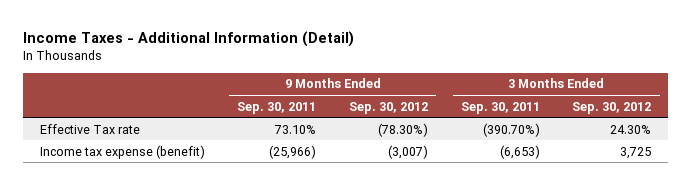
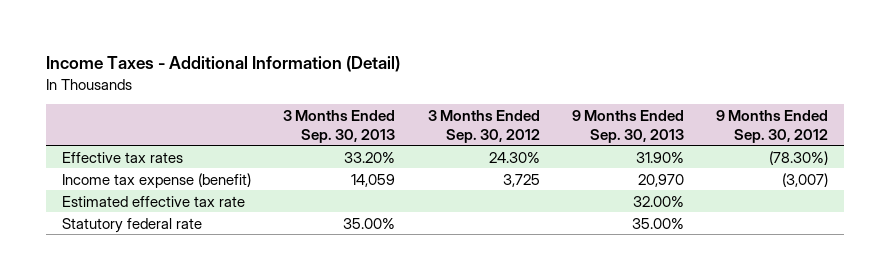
[237,101,317,114] Sep. 30, 2011 -> none
[460,101,540,114] Sep. 30, 2011 -> none
none -> [283,109,396,143] 3 Months Ended Sep. 30, 2013
none -> [571,109,684,143] 9 Months Ended Sep. 30, 2013
[39,123,140,134] Effective Tax rate -> [62,151,184,163] Effective tax rates
none -> [62,195,246,207] Estimated effective tax rate
none -> [62,217,203,233] Statutory federal rate

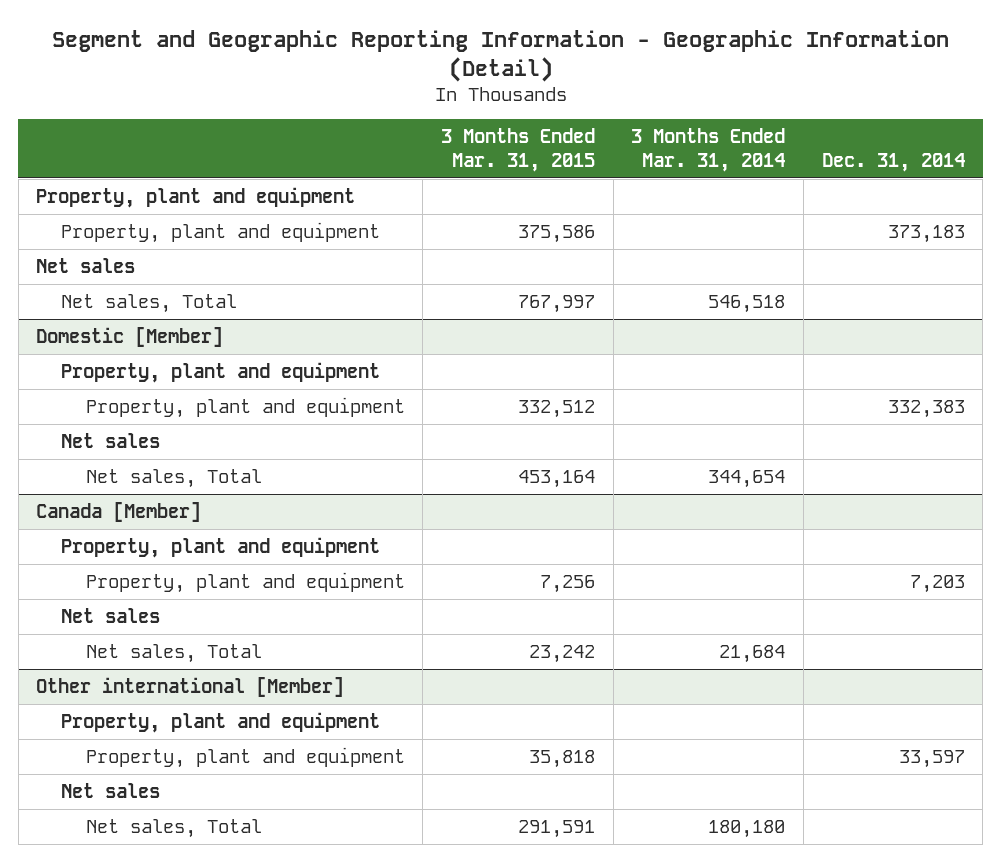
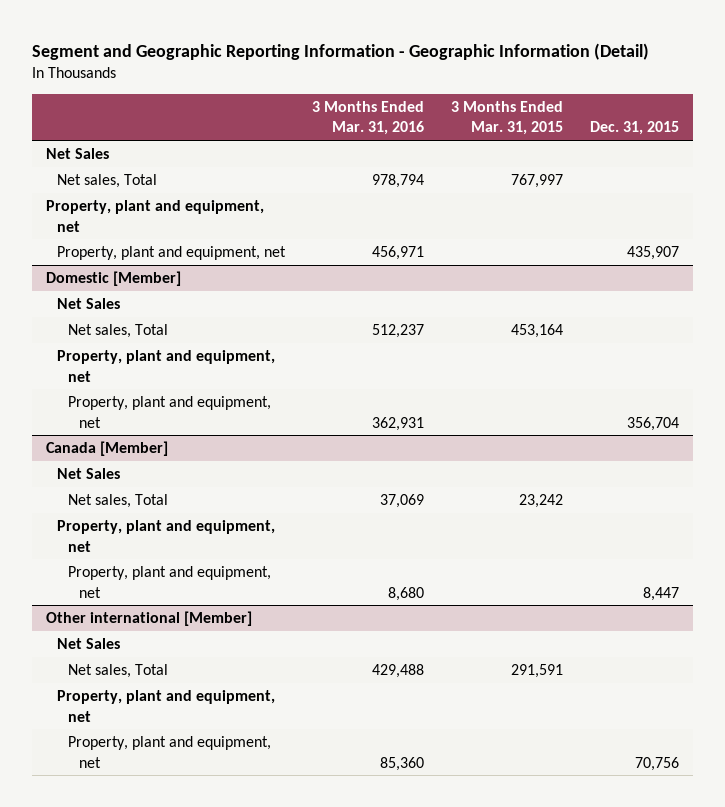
[631,128,786,172] 3 Months Ended Mar. 31, 2014 -> none
[821,152,965,172] Dec. 31, 2014 -> none
none -> [312,100,425,136] 3 Months Ended Mar. 31, 2016
none -> [590,121,680,136] Dec. 31, 2015
[36,186,356,208] Property, plant and equipment -> none
[61,221,381,243] Property, plant and equipment -> none
[36,257,136,273] Net sales -> [45,148,109,160] Net Sales
none -> [45,200,264,232] Property, plant and equipment, net
none -> [56,246,286,261] Property, plant and equipment, net
[61,361,381,383] Property, plant and equipment -> none
[85,396,405,418] Property, plant and equipment -> none
[61,432,161,448] Net sales -> [56,298,120,310] Net Sales
none -> [56,350,275,382] Property, plant and equipment, net
none -> [68,396,272,428] Property, plant and equipment, net
[61,536,381,558] Property, plant and equipment -> none
[85,571,405,593] Property, plant and equipment -> none
[61,607,161,623] Net sales -> [56,468,120,480] Net Sales
none -> [56,520,275,552] Property, plant and equipment, net
none -> [68,566,272,598] Property, plant and equipment, net
[61,711,381,733] Property, plant and equipment -> none
[85,746,405,768] Property, plant and equipment -> none
[61,782,161,798] Net sales -> [56,638,120,650] Net Sales
none -> [56,690,275,722] Property, plant and equipment, net
none -> [68,736,272,768] Property, plant and equipment, net

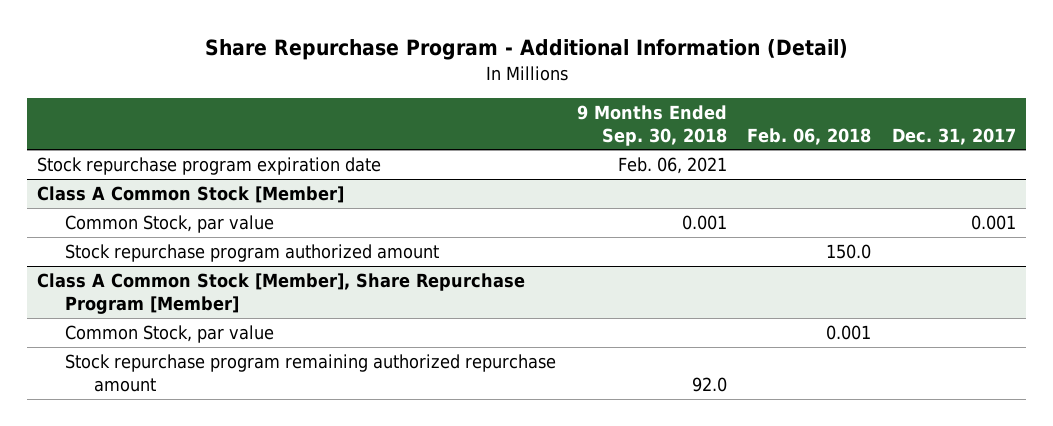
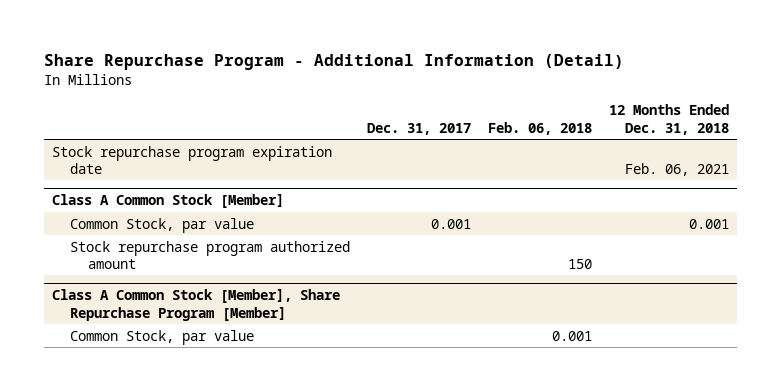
[576,105,727,146] 9 Months Ended Sep. 30, 2018 -> none
none -> [608,104,729,135] 12 Months Ended Dec. 31, 2018
[826,244,872,260] 150.0 -> [567,258,592,269] 150
[65,354,557,392] Stock repurchase program remaining authorized repurchase amount -> none

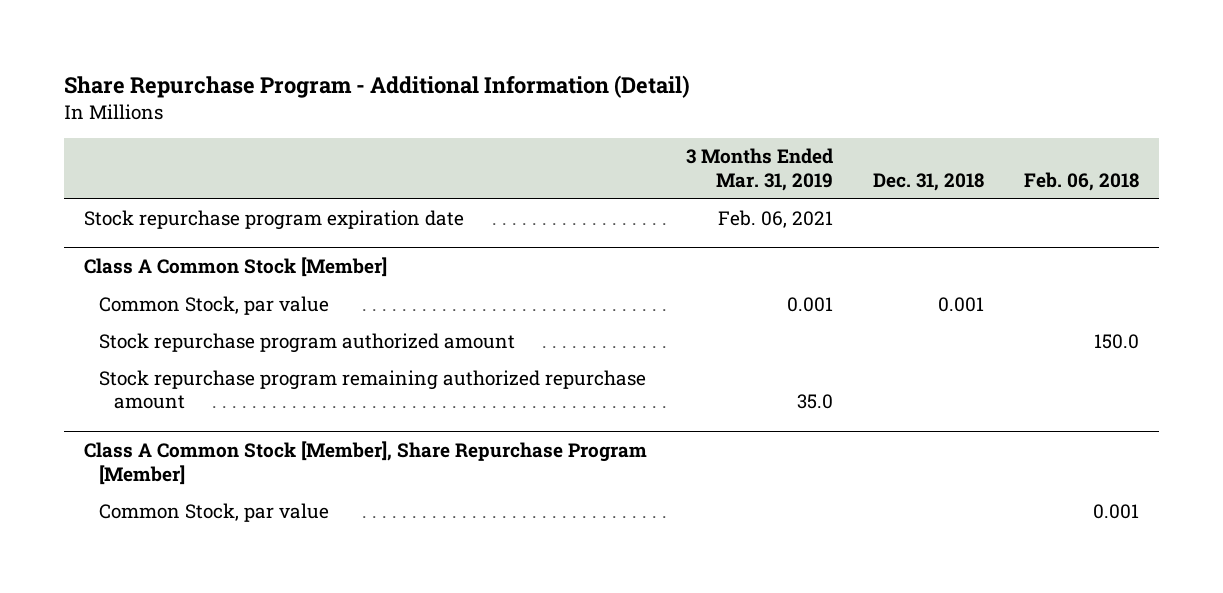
[366,122,471,135] Dec. 31, 2017 -> none
[608,104,729,135] 12 Months Ended Dec. 31, 2018 -> none
none -> [686,148,834,191] 3 Months Ended Mar. 31, 2019
none -> [873,172,985,191] Dec. 31, 2018
[567,258,592,269] 150 -> [1094,333,1140,349] 150.0
none -> [98,369,646,409] Stock repurchase program remaining authorized repurchase amount

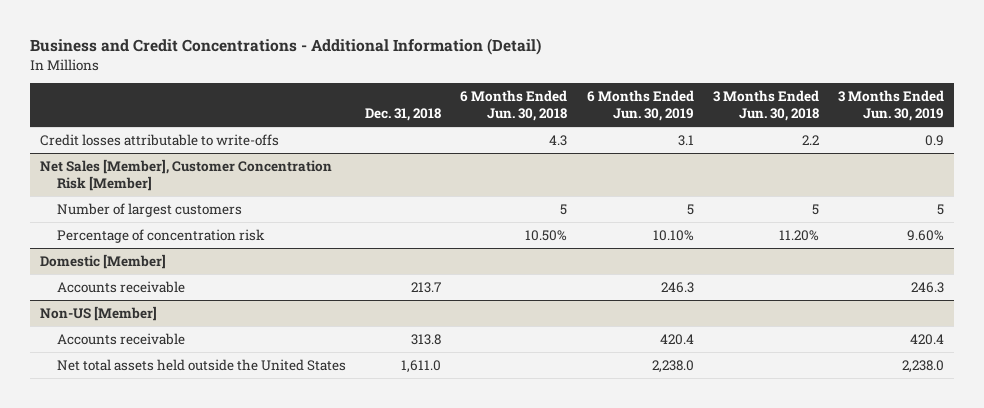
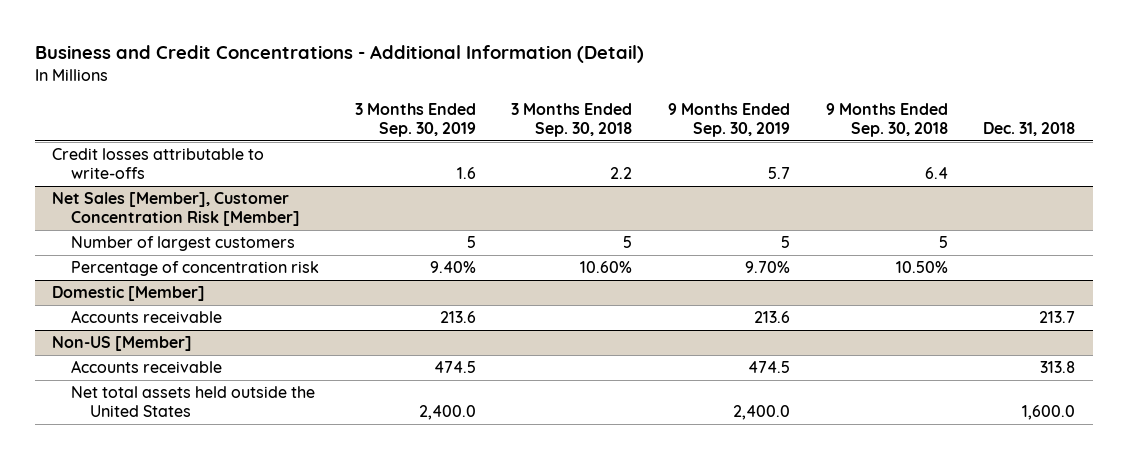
[460,90,568,122] 6 Months Ended Jun. 30, 2018 -> none
[586,90,694,122] 6 Months Ended Jun. 30, 2019 -> none
[713,90,820,122] 3 Months Ended Jun. 30, 2018 -> none
[838,90,945,122] 3 Months Ended Jun. 30, 2019 -> none
none -> [354,103,476,138] 3 Months Ended Sep. 30, 2019
none -> [511,103,633,138] 3 Months Ended Sep. 30, 2018
none -> [668,103,791,138] 9 Months Ended Sep. 30, 2019
none -> [825,103,948,138] 9 Months Ended Sep. 30, 2018
[401,359,442,373] 1,611.0 -> [1022,404,1076,420] 1,600.0

